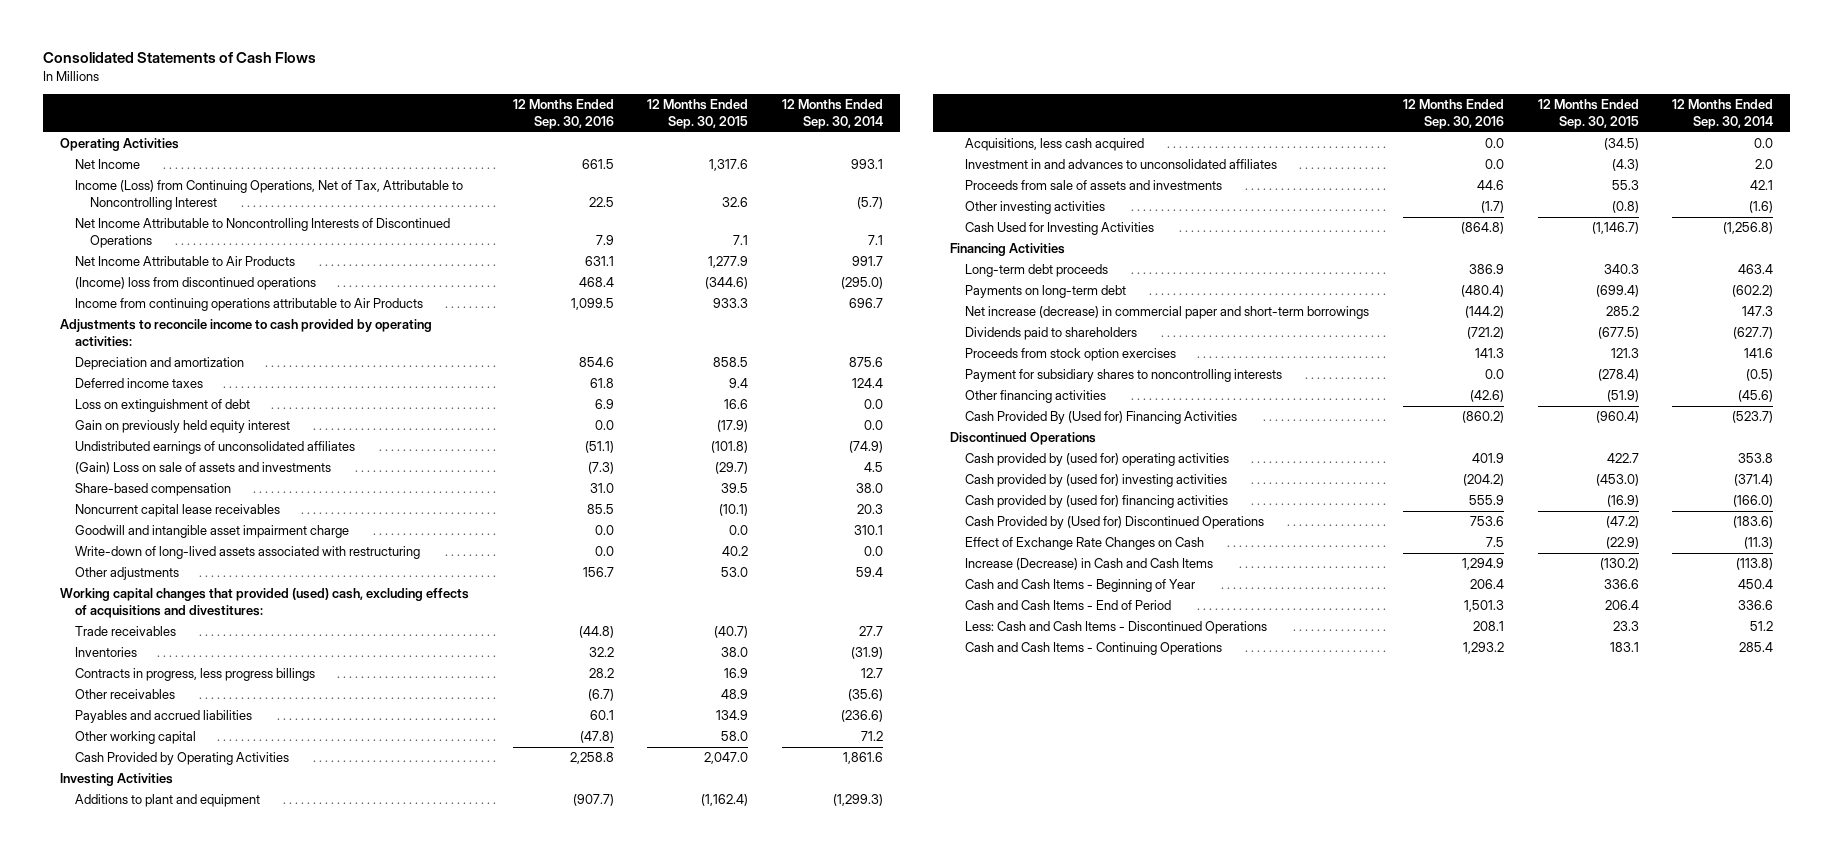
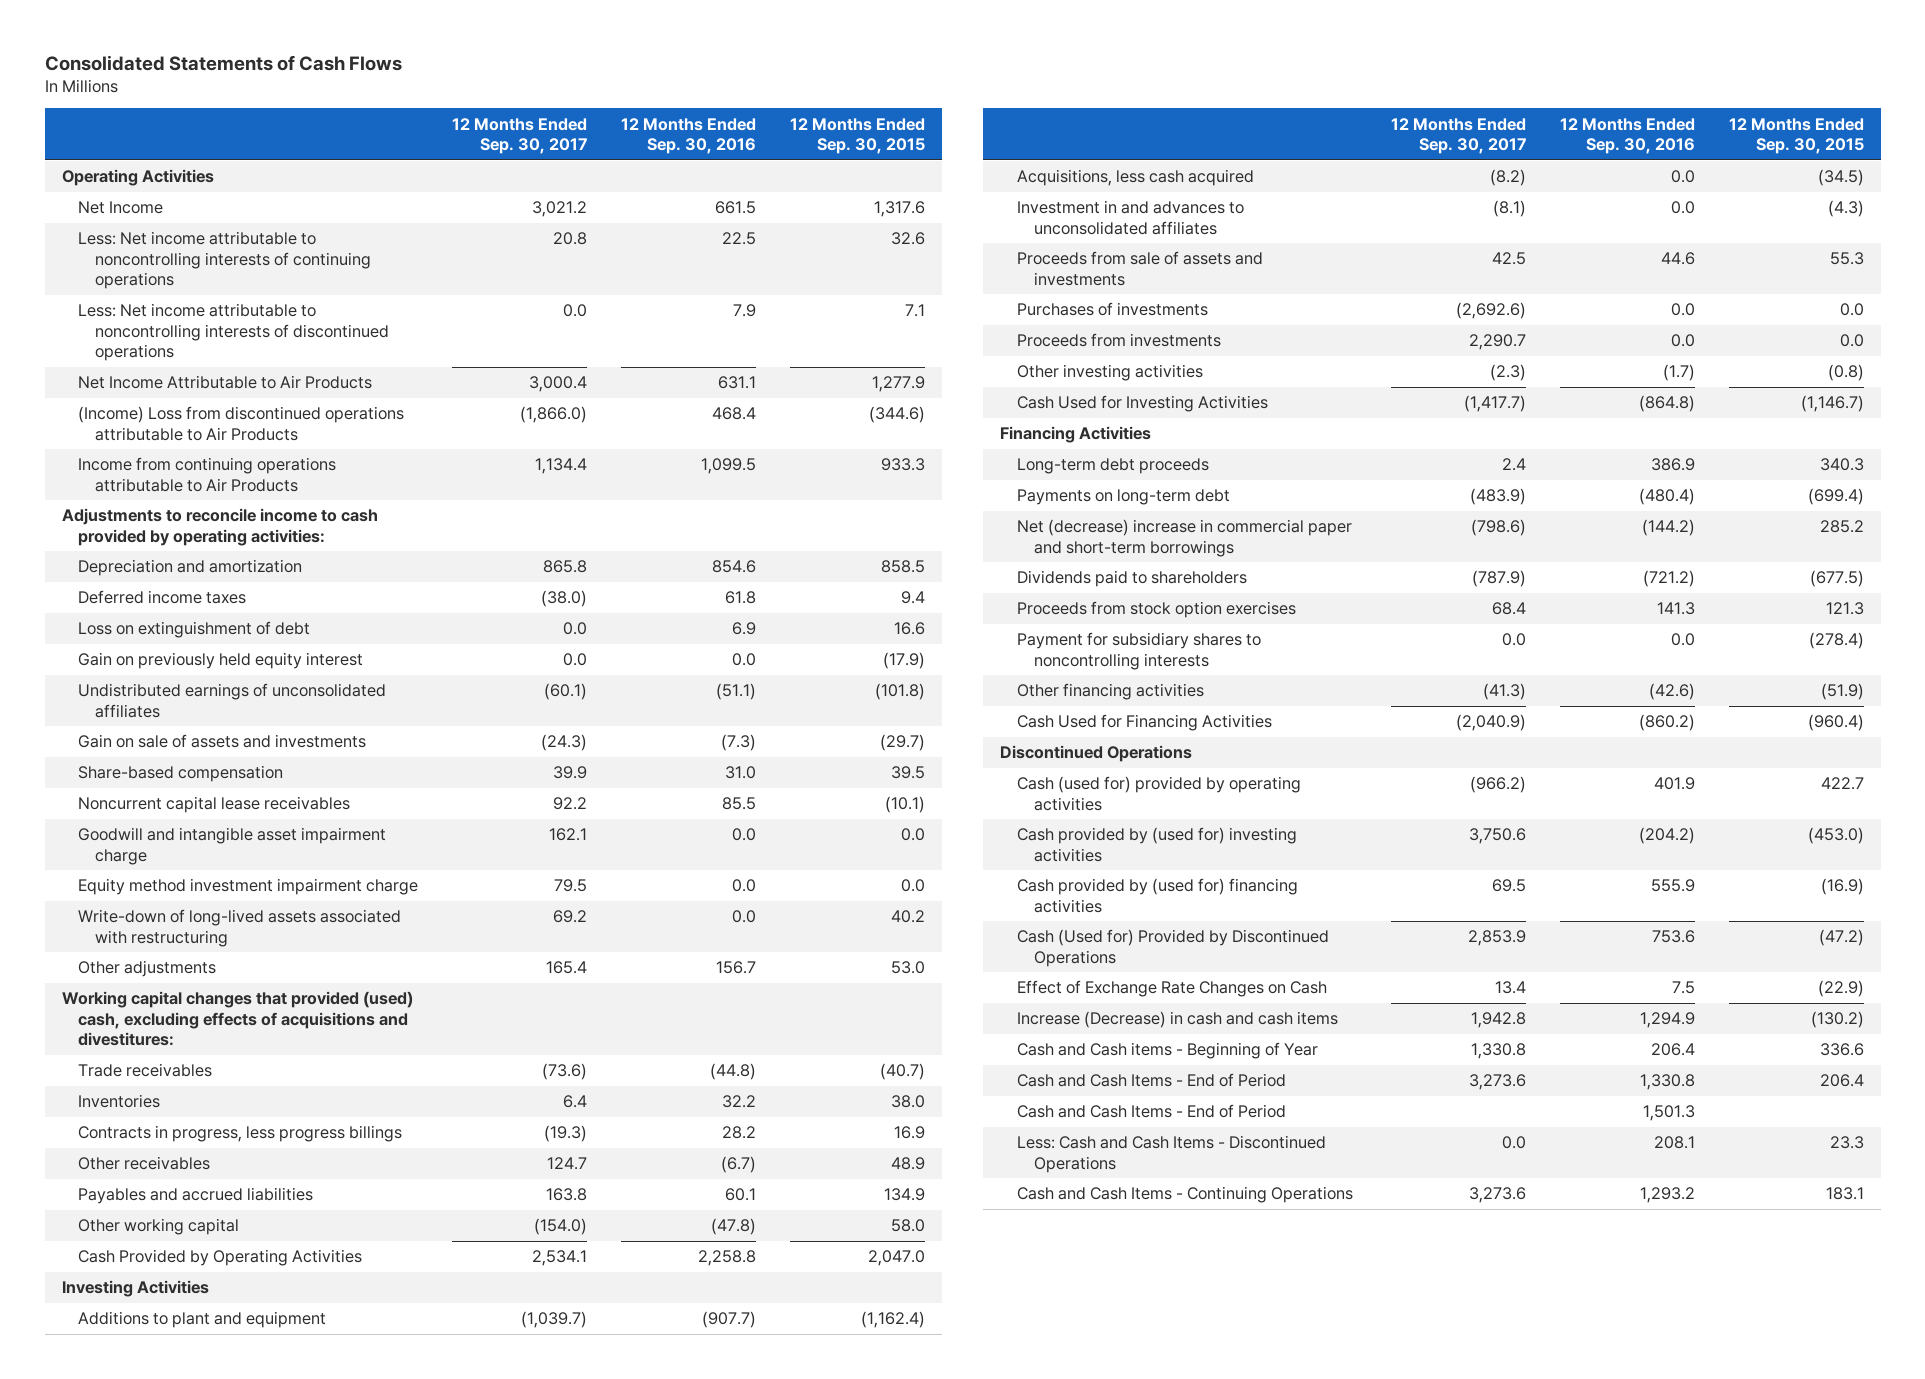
[782,99,884,129] 12 Months Ended Sep. 30, 2014 -> none
none -> [452,117,588,155] 12 Months Ended Sep. 30, 2017
[74,180,463,211] Income (Loss) from Continuing Operations, Net of Tax, Attributable to Noncontrolling Interest -> [78,231,372,289] Less: Net income attributable to noncontrolling interests of continuing operations
[74,218,450,249] Net Income Attributable to Noncontrolling Interests of Discontinued Operations -> [78,303,390,361] Less: Net income attributable to noncontrolling interests of discontinued operations
[74,277,316,291] (Income) loss from discontinued operations -> [78,406,405,441] (Income) Loss from discontinued operations attributable to Air Products
[74,462,331,475] (Gain) Loss on sale of assets and investments -> [78,734,367,749] Gain on sale of assets and investments
none -> [78,878,419,896] Equity method investment impairment charge
none -> [1016,302,1208,317] Purchases of investments
none -> [1016,333,1221,348] Proceeds from investments
[964,306,1369,320] Net increase (decrease) in commercial paper and short-term borrowings -> [1016,519,1352,557] Net (decrease) increase in commercial paper and short-term borrowings
[964,411,1237,425] Cash Provided By (Used for) Financing Activities -> [1016,714,1272,732] Cash Used for Financing Activities
[964,453,1229,467] Cash provided by (used for) operating activities -> [1016,776,1301,811] Cash (used for) provided by operating activities
[964,516,1264,530] Cash Provided by (Used for) Discontinued Operations -> [1016,929,1329,967] Cash (Used for) Provided by Discontinued Operations
[964,558,1213,571] Increase (Decrease) in Cash and Cash Items -> [1016,1011,1338,1029] Increase (Decrease) in cash and cash items
[964,579,1195,593] Cash and Cash Items - Beginning of Year -> [1016,1042,1318,1060] Cash and Cash items - Beginning of Year
[1463,600,1504,613] 1,501.3 -> [1639,1074,1695,1091] 1,330.8
none -> [1016,1104,1286,1119] Cash and Cash Items - End of Period

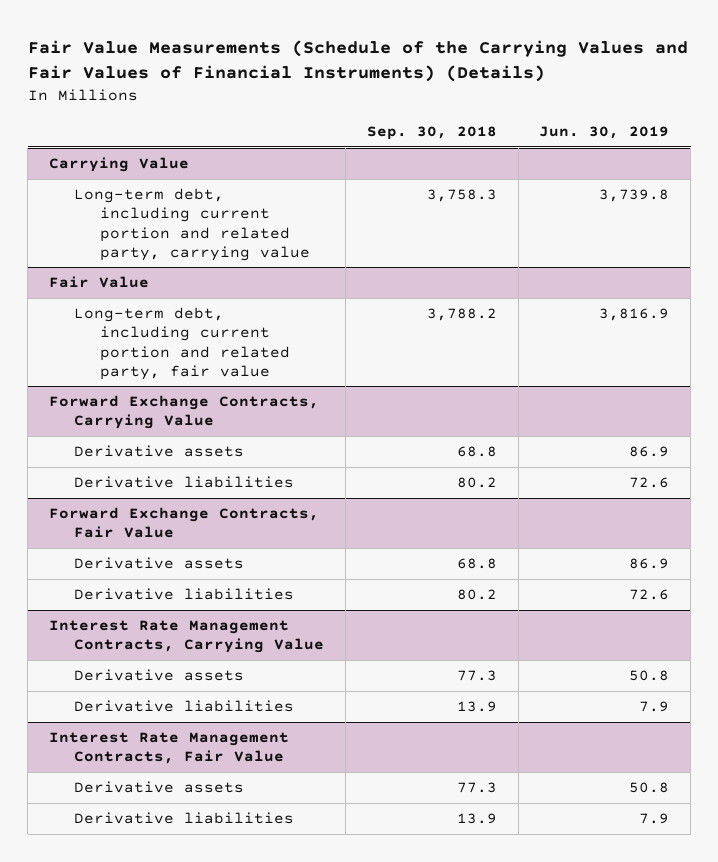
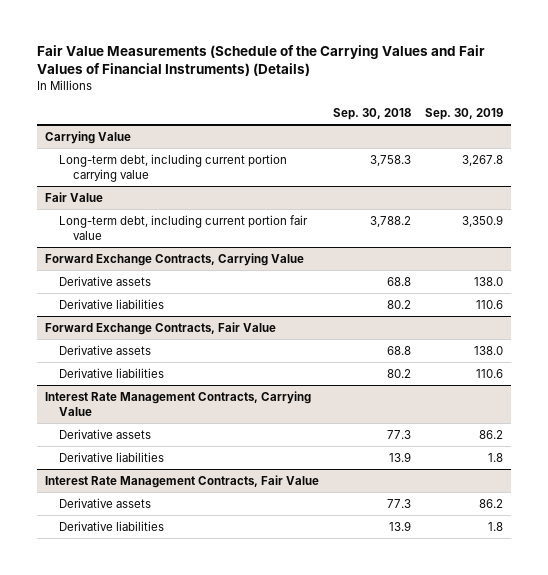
[539,126,670,140] Jun. 30, 2019 -> none
none -> [425,108,504,121] Sep. 30, 2019
[74,188,310,261] Long-term debt, including current portion and related party, carrying value -> [58,153,287,182] Long-term debt, including current portion carrying value
[74,307,290,380] Long-term debt, including current portion and related party, fair value -> [58,214,308,240] Long-term debt, including current portion fair value

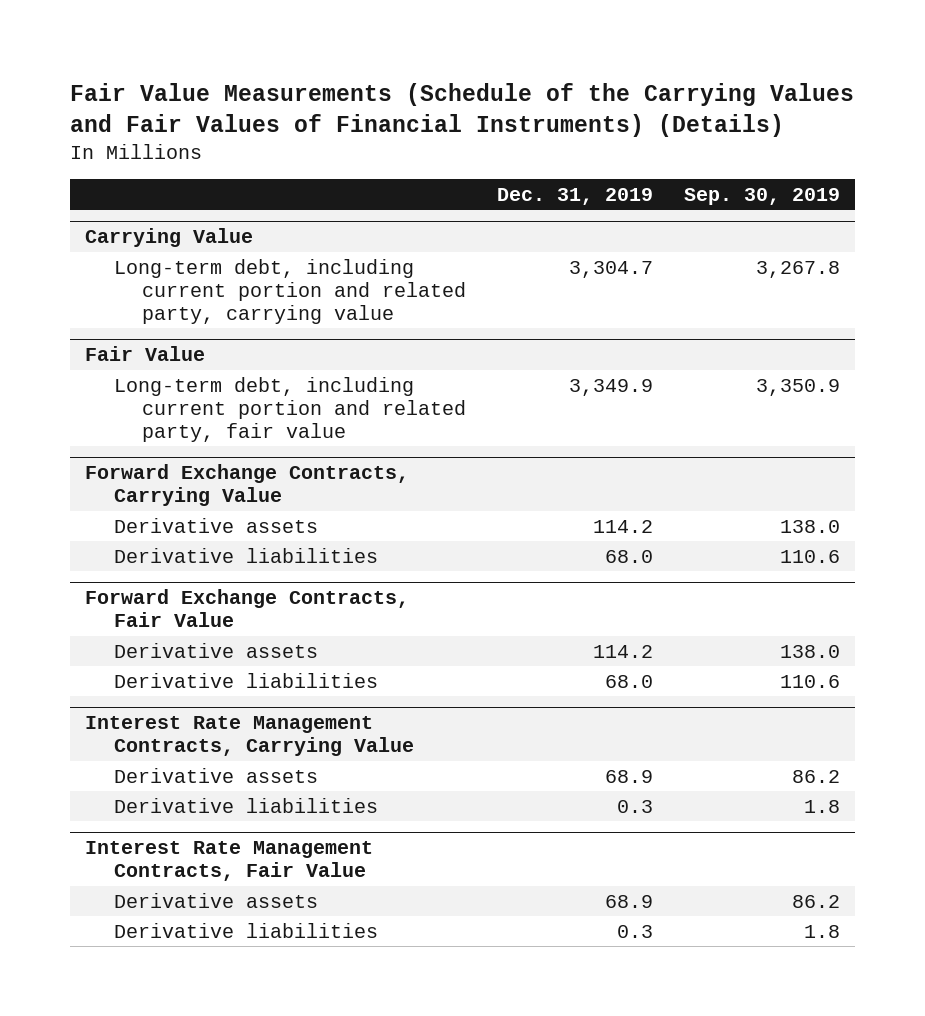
[332,108,411,121] Sep. 30, 2018 -> none
none -> [496,187,653,205] Dec. 31, 2019
[58,153,287,182] Long-term debt, including current portion carrying value -> [113,258,466,325] Long-term debt, including current portion and related party, carrying value
[58,214,308,240] Long-term debt, including current portion fair value -> [113,376,466,443] Long-term debt, including current portion and related party, fair value

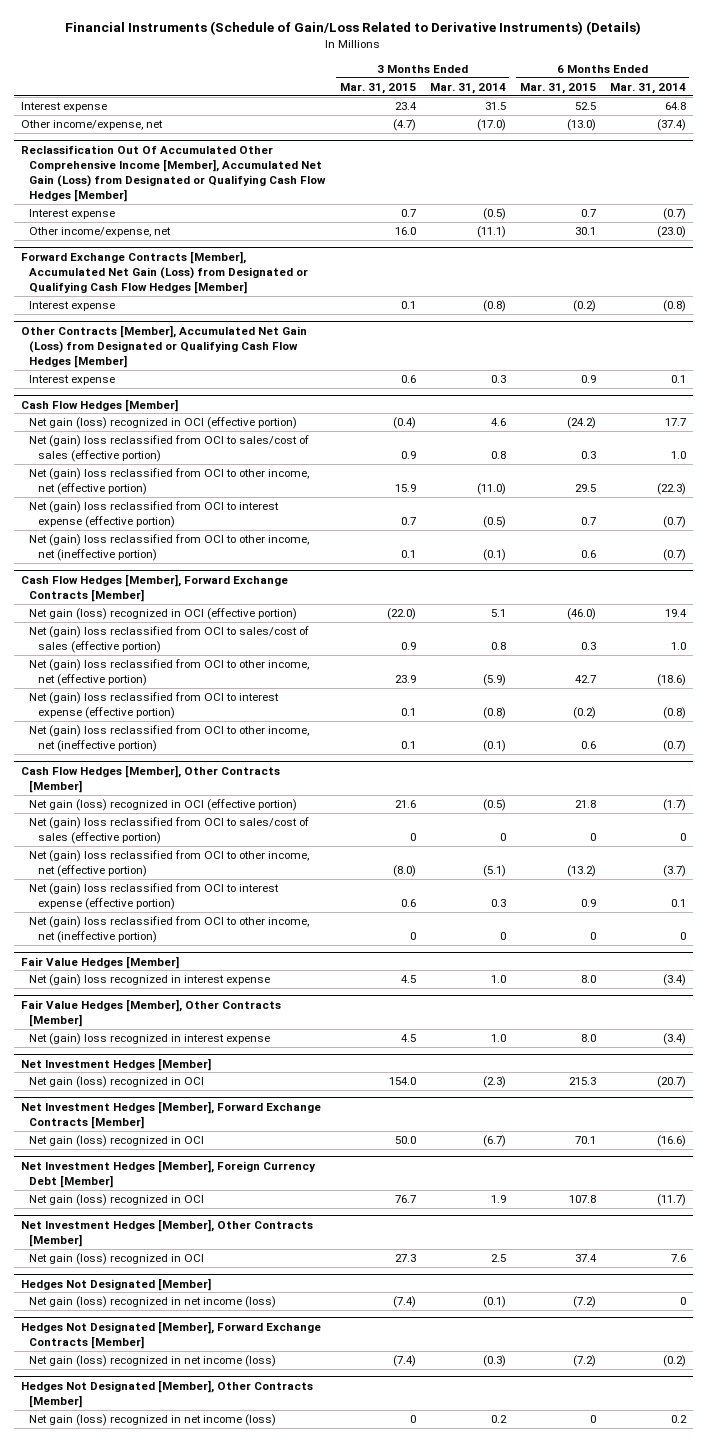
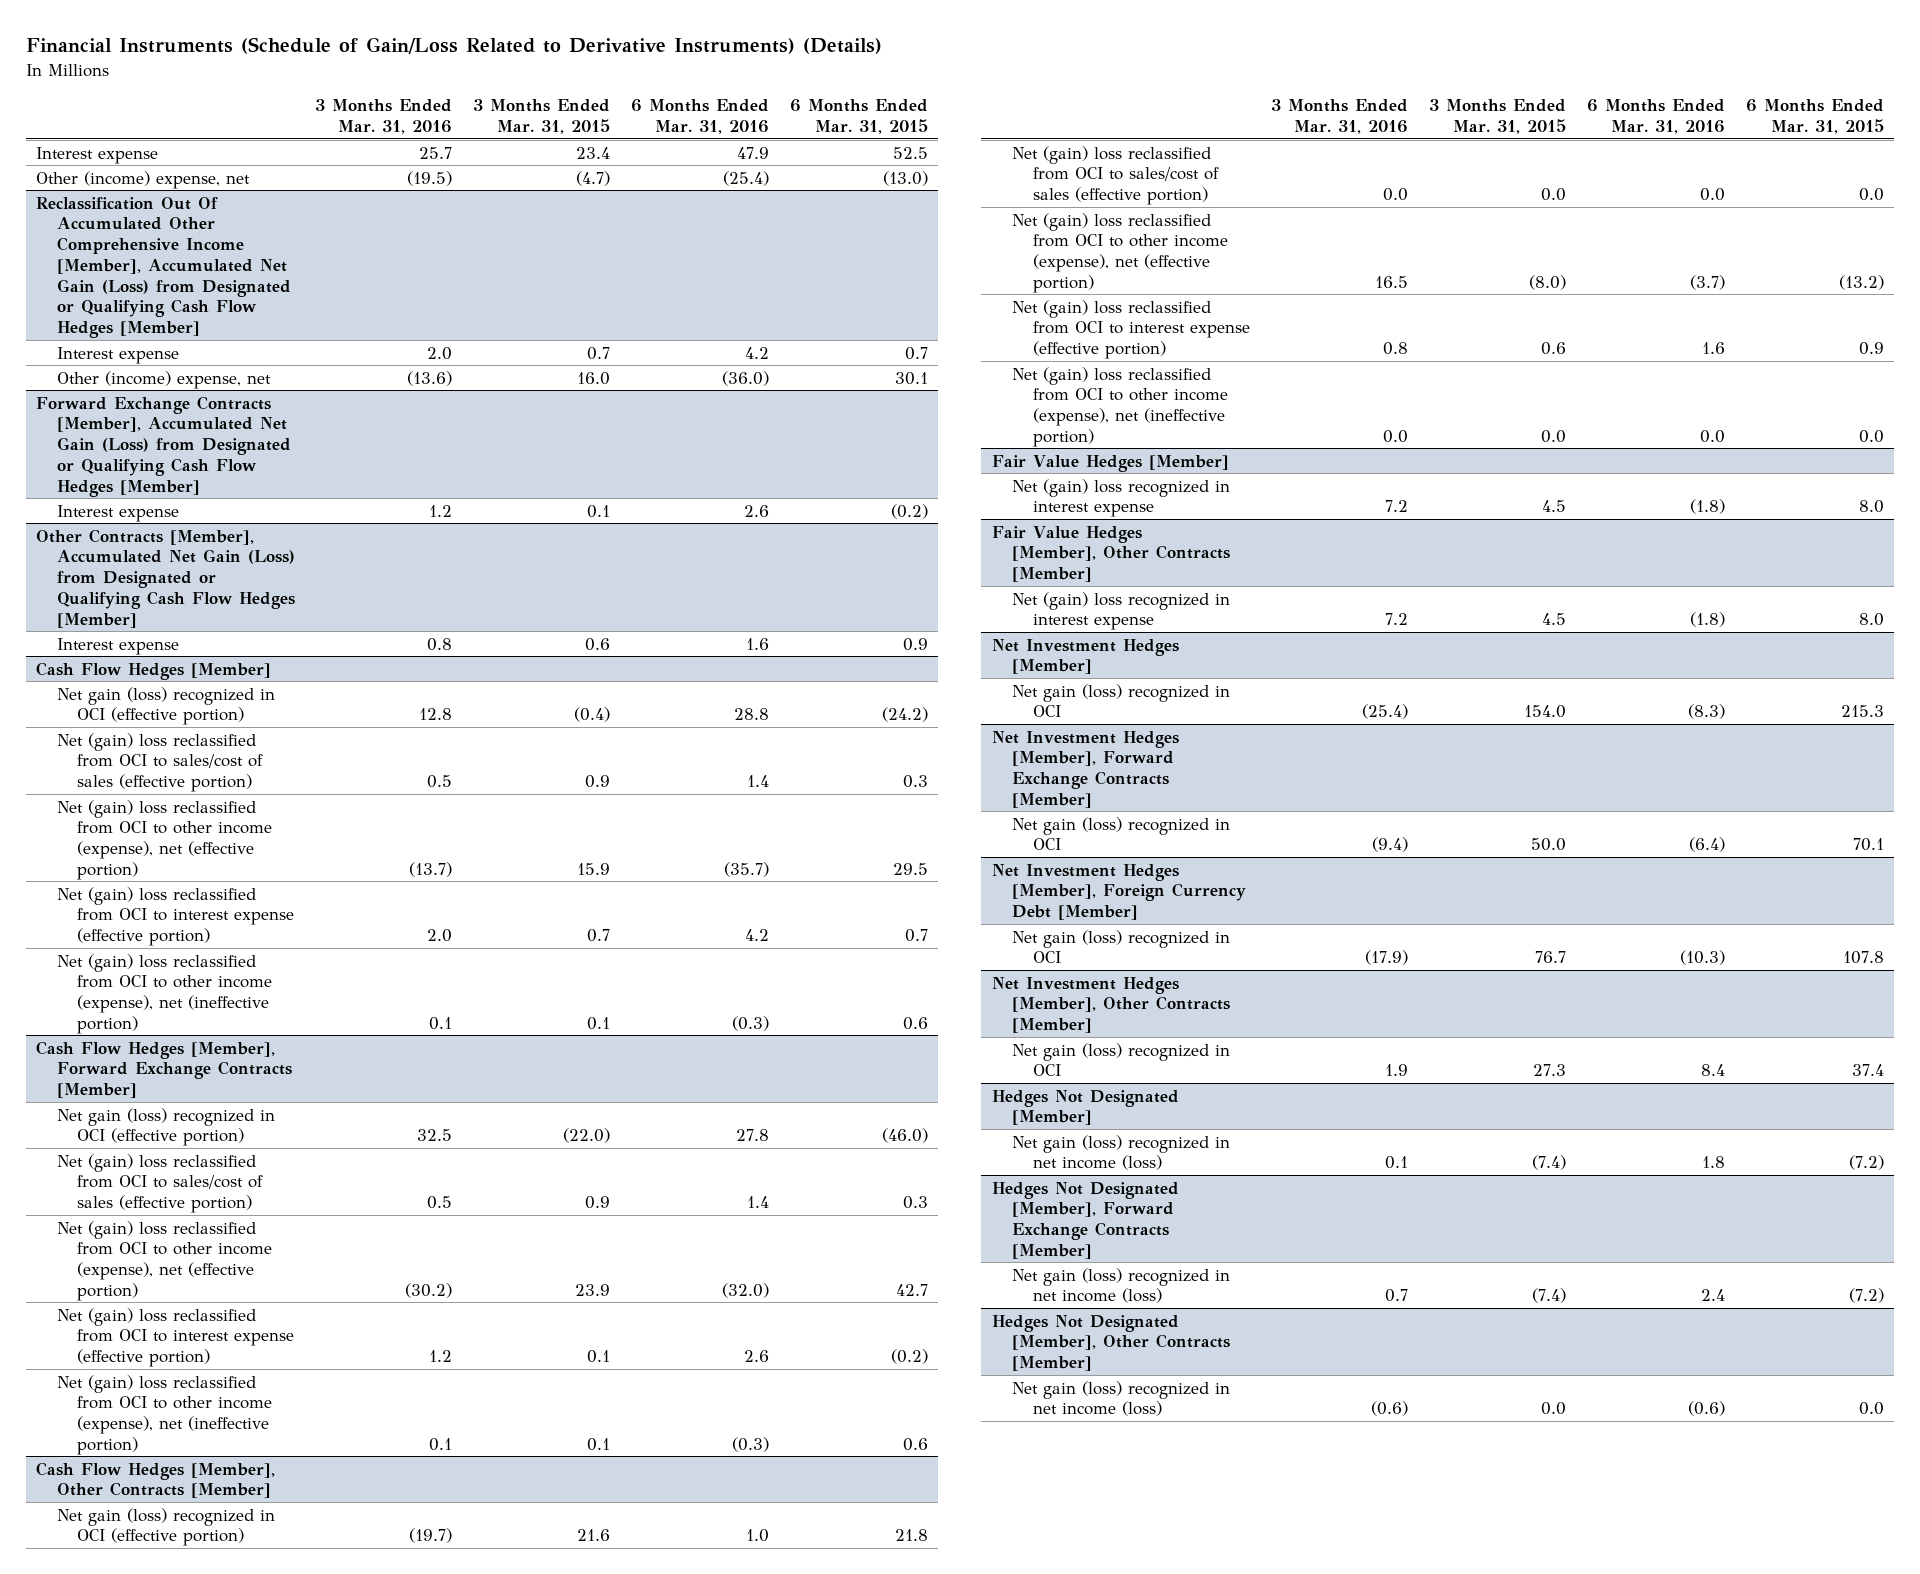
[429,82,506,94] Mar. 31, 2014 -> none
[609,82,686,94] Mar. 31, 2014 -> none
none -> [315,99,453,135] 3 Months Ended Mar. 31, 2016
none -> [631,99,770,135] 6 Months Ended Mar. 31, 2016
[20,120,163,131] Other income/expense, net -> [36,170,251,189] Other (income) expense, net
[29,227,172,238] Other income/expense, net -> [56,370,271,389] Other (income) expense, net
[29,468,310,496] Net (gain) loss reclassified from OCI to other income, net (effective portion) -> [56,799,272,880] Net (gain) loss reclassified from OCI to other income (expense), net (effective portion)
[29,534,310,562] Net (gain) loss reclassified from OCI to other income, net (ineffective portion) -> [56,953,272,1034] Net (gain) loss reclassified from OCI to other income (expense), net (ineffective portion)
[29,659,310,687] Net (gain) loss reclassified from OCI to other income, net (effective portion) -> [56,1220,272,1301] Net (gain) loss reclassified from OCI to other income (expense), net (effective portion)
[29,725,310,753] Net (gain) loss reclassified from OCI to other income, net (ineffective portion) -> [56,1374,272,1455] Net (gain) loss reclassified from OCI to other income (expense), net (ineffective portion)
[409,833,416,842] 0 -> [1540,188,1566,202] 0.0
[589,833,596,842] 0 -> [1858,188,1884,202] 0.0
[29,850,310,878] Net (gain) loss reclassified from OCI to other income, net (effective portion) -> [1012,212,1228,293] Net (gain) loss reclassified from OCI to other income (expense), net (effective portion)
[29,916,310,944] Net (gain) loss reclassified from OCI to other income, net (ineffective portion) -> [1012,366,1228,447] Net (gain) loss reclassified from OCI to other income (expense), net (ineffective portion)
[409,932,416,941] 0 -> [1540,429,1566,443] 0.0
[589,932,596,941] 0 -> [1858,429,1884,443] 0.0
[409,1415,416,1424] 0 -> [1540,1402,1566,1416] 0.0
[589,1415,596,1424] 0 -> [1858,1402,1884,1416] 0.0

